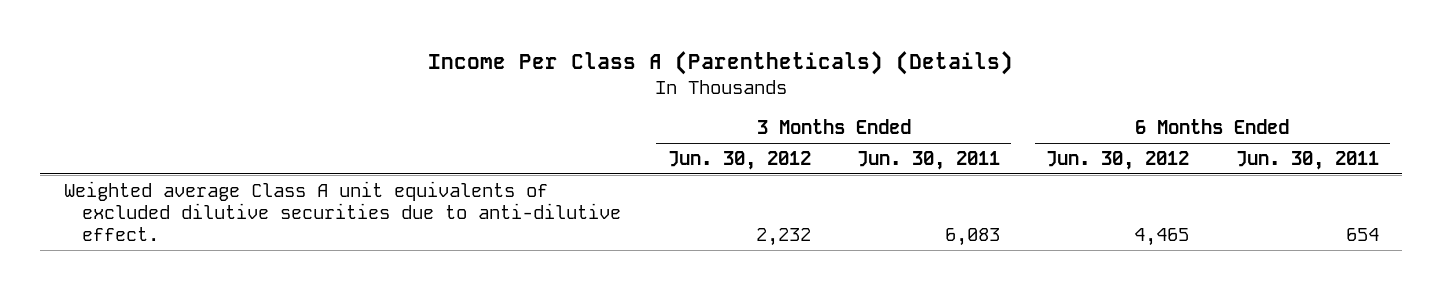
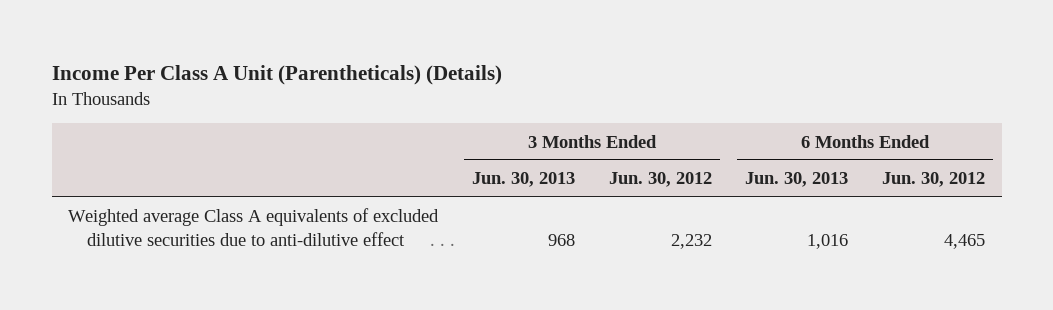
[428,51,1014,76] Income Per Class A (Parentheticals) (Details) -> [51,65,502,86] Income Per Class A Unit (Parentheticals) (Details)
[856,151,1000,171] Jun. 30, 2011 -> none
[1235,151,1379,171] Jun. 30, 2011 -> none
none -> [472,172,576,188] Jun. 30, 2013
none -> [745,172,849,188] Jun. 30, 2013
[63,180,622,242] Weighted average Class A unit equivalents of excluded dilutive securities due to anti-dilutive effect. -> [68,208,440,246] Weighted average Class A equivalents of excluded dilutive securities due to anti-dilutive effect

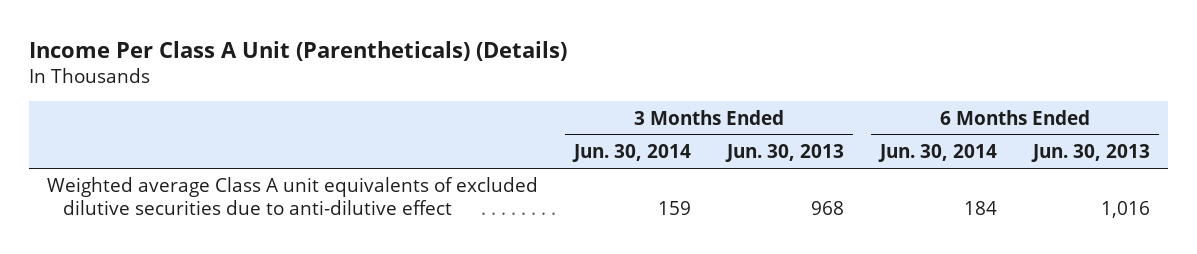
[608,172,712,188] Jun. 30, 2012 -> none
[881,172,985,188] Jun. 30, 2012 -> none
none -> [571,144,691,163] Jun. 30, 2014
none -> [877,144,997,163] Jun. 30, 2014
[68,208,440,246] Weighted average Class A equivalents of excluded dilutive securities due to anti-dilutive effect -> [46,177,538,216] Weighted average Class A unit equivalents of excluded dilutive securities due to anti-dilutive effect

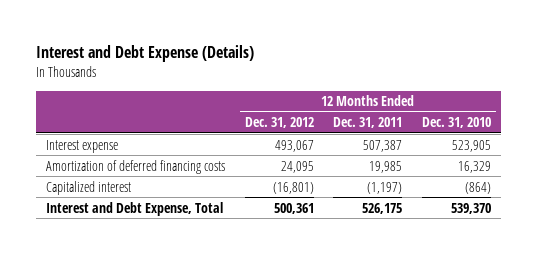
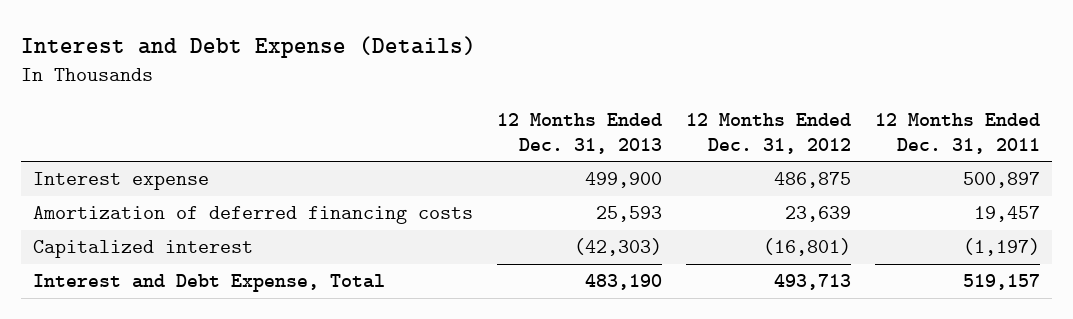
[422,117,492,129] Dec. 31, 2010 -> none
none -> [496,112,662,155] 12 Months Ended Dec. 31, 2013
[274,139,314,152] 493,067 -> [774,172,852,189] 486,875
[363,139,403,152] 507,387 -> [963,172,1041,189] 500,897
[280,160,314,173] 24,095 -> [785,206,852,223] 23,639
[369,160,403,173] 19,985 -> [974,206,1041,223] 19,457
[273,202,314,214] 500,361 -> [774,274,852,291] 493,713
[362,202,403,214] 526,175 -> [963,274,1041,291] 519,157

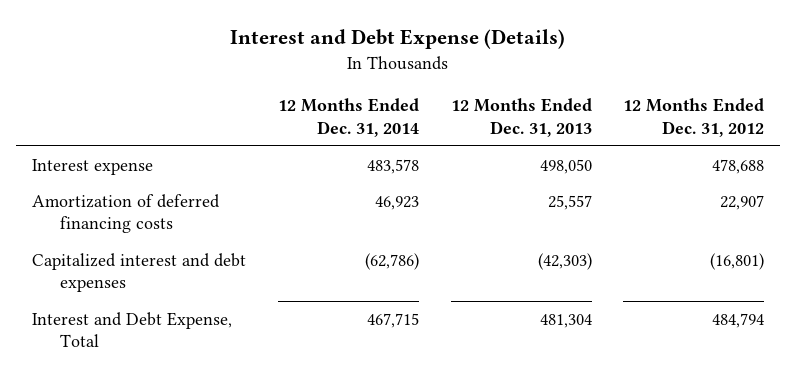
[875,112,1041,155] 12 Months Ended Dec. 31, 2011 -> none
none -> [277,98,419,137] 12 Months Ended Dec. 31, 2014
[584,172,662,189] 499,900 -> [539,159,592,175] 498,050
[774,172,852,189] 486,875 -> [712,159,765,175] 478,688
[595,206,662,223] 25,593 -> [547,195,592,211] 25,557
[785,206,852,223] 23,639 -> [720,195,765,211] 22,907
[32,240,253,259] Capitalized interest -> [32,253,247,293] Capitalized interest and debt expenses
[584,274,662,291] 483,190 -> [539,314,592,329] 481,304
[774,274,852,291] 493,713 -> [712,313,765,329] 484,794

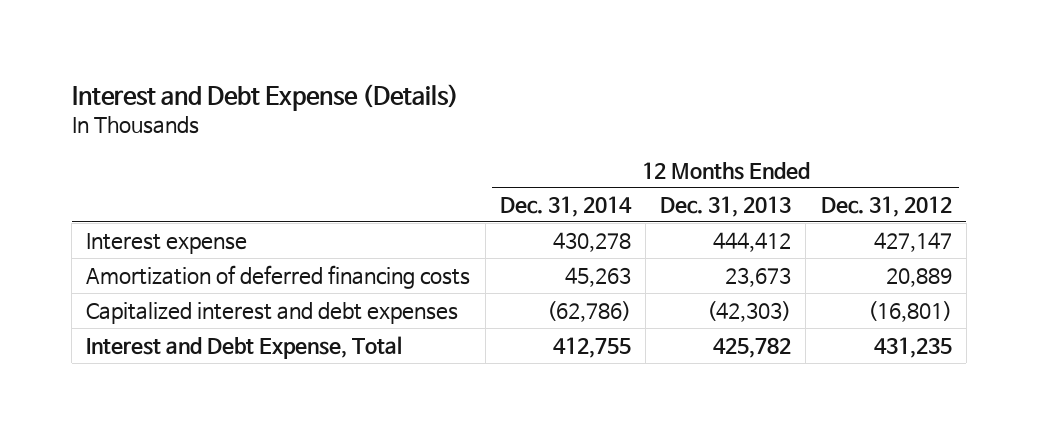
[366,159,419,175] 483,578 -> [552,231,631,252] 430,278
[539,159,592,175] 498,050 -> [713,231,792,252] 444,412
[712,159,765,175] 478,688 -> [873,231,952,252] 427,147
[374,196,419,211] 46,923 -> [564,266,631,287] 45,263
[547,195,592,211] 25,557 -> [725,266,792,287] 23,673
[720,195,765,211] 22,907 -> [885,267,952,287] 20,889
[366,313,419,329] 467,715 -> [552,336,631,358] 412,755
[539,314,592,329] 481,304 -> [713,336,792,358] 425,782
[712,313,765,329] 484,794 -> [873,336,952,358] 431,235

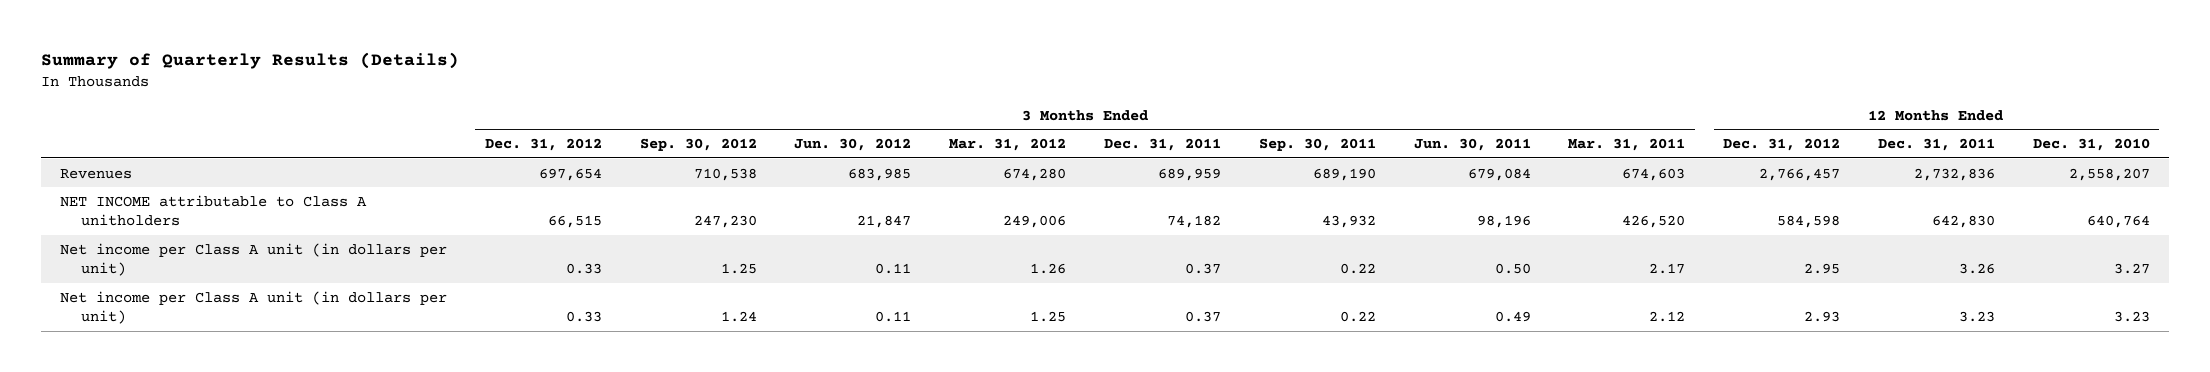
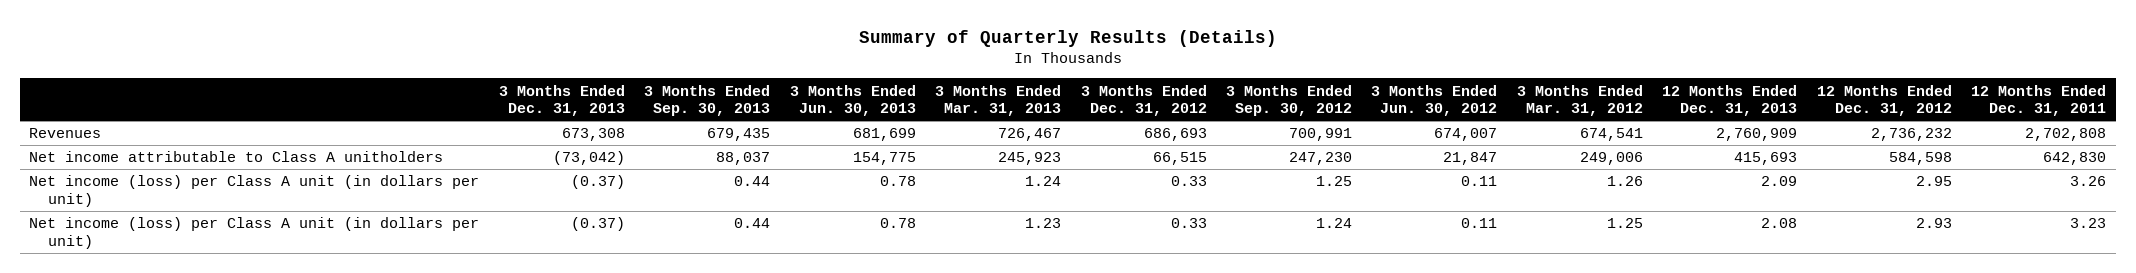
[1103,138,1221,152] Dec. 31, 2011 -> none
[1258,138,1376,152] Sep. 30, 2011 -> none
[1413,138,1531,152] Jun. 30, 2011 -> none
[1568,138,1686,152] Mar. 31, 2011 -> none
[2032,138,2150,152] Dec. 31, 2010 -> none
none -> [498,84,625,117] 3 Months Ended Dec. 31, 2013
none -> [644,84,771,117] 3 Months Ended Sep. 30, 2013
none -> [789,84,916,117] 3 Months Ended Jun. 30, 2013
none -> [935,84,1062,117] 3 Months Ended Mar. 31, 2013
none -> [1662,84,1798,117] 12 Months Ended Dec. 31, 2013
[538,167,602,181] 697,654 -> [1143,128,1207,142] 686,693
[693,167,757,181] 710,538 -> [1289,128,1353,142] 700,991
[848,167,912,181] 683,985 -> [1434,128,1498,142] 674,007
[1003,167,1067,181] 674,280 -> [1579,128,1643,142] 674,541
[1759,167,1841,181] 2,766,457 -> [1870,128,1952,142] 2,736,232
[1913,167,1995,181] 2,732,836 -> [2025,128,2107,142] 2,702,808
[59,194,367,227] NET INCOME attributable to Class A unitholders -> [29,151,444,163] Net income attributable to Class A unitholders
[59,242,447,277] Net income per Class A unit (in dollars per unit) -> [29,175,480,207] Net income (loss) per Class A unit (in dollars per unit)
[59,290,447,325] Net income per Class A unit (in dollars per unit) -> [29,217,480,249] Net income (loss) per Class A unit (in dollars per unit)

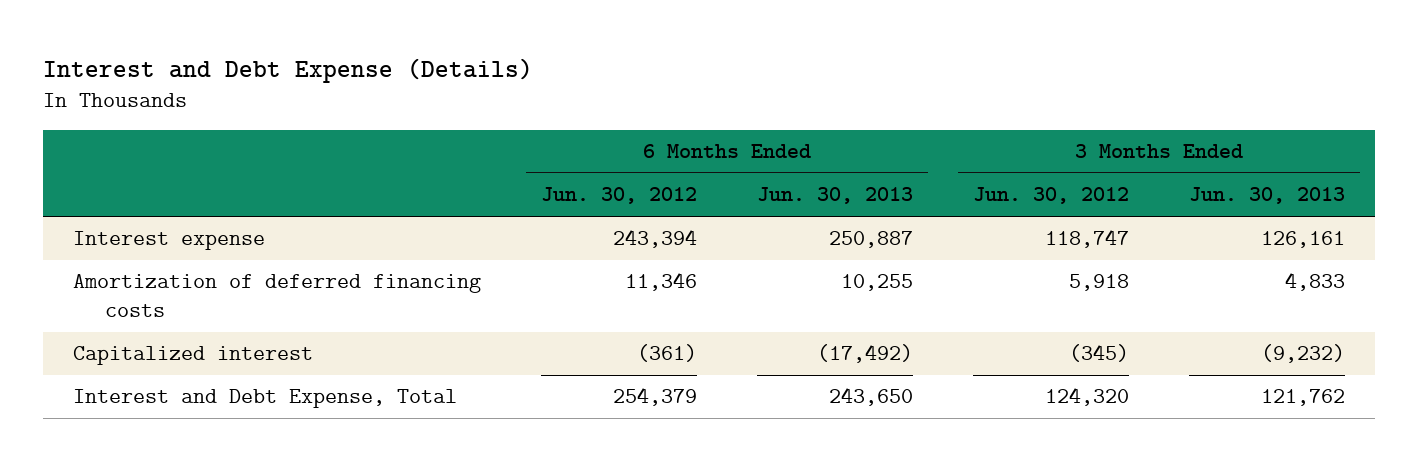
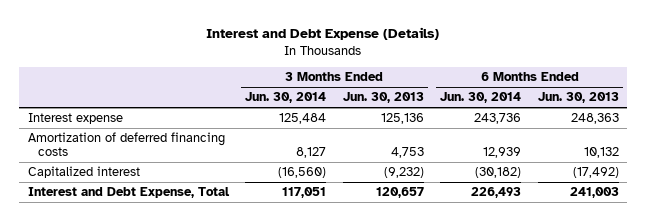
[540,187,697,205] Jun. 30, 2012 -> none
[972,187,1129,205] Jun. 30, 2012 -> none
none -> [245,92,327,104] Jun. 30, 2014
none -> [440,92,522,104] Jun. 30, 2014
[828,231,913,249] 250,887 -> [571,113,620,125] 248,363
[1260,231,1345,249] 126,161 -> [380,113,424,125] 125,136
[840,274,913,292] 10,255 -> [584,147,620,159] 10,132
[1284,272,1345,292] 4,833 -> [390,147,424,159] 4,753
[828,387,913,407] 243,650 -> [570,187,620,199] 241,003
[1260,389,1345,407] 121,762 -> [375,187,424,199] 120,657

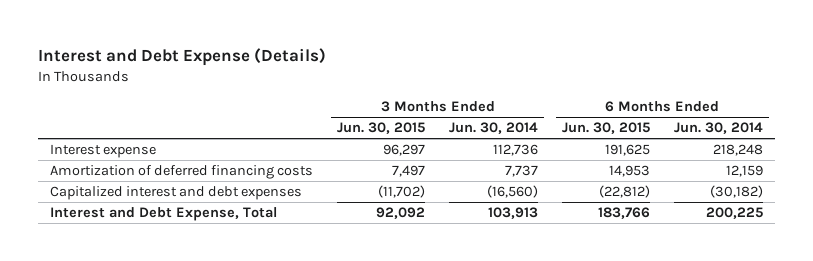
[342,92,424,104] Jun. 30, 2013 -> none
[538,92,620,104] Jun. 30, 2013 -> none
none -> [337,122,426,135] Jun. 30, 2015
none -> [562,122,651,135] Jun. 30, 2015
[279,113,327,125] 125,484 -> [493,144,539,157] 112,736
[474,113,522,125] 243,736 -> [712,144,763,157] 218,248
[296,147,327,159] 8,127 -> [505,165,539,178] 7,737
[483,147,522,159] 12,939 -> [725,165,763,178] 12,159
[27,166,140,179] Capitalized interest -> [50,186,303,201] Capitalized interest and debt expenses
[282,187,327,199] 117,051 -> [488,207,539,220] 103,913
[471,187,522,199] 226,493 -> [705,207,763,220] 200,225

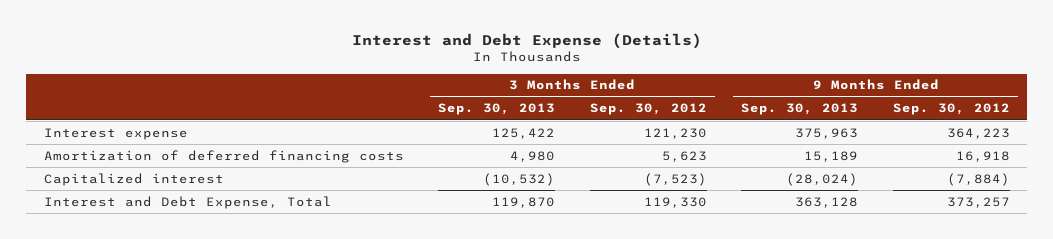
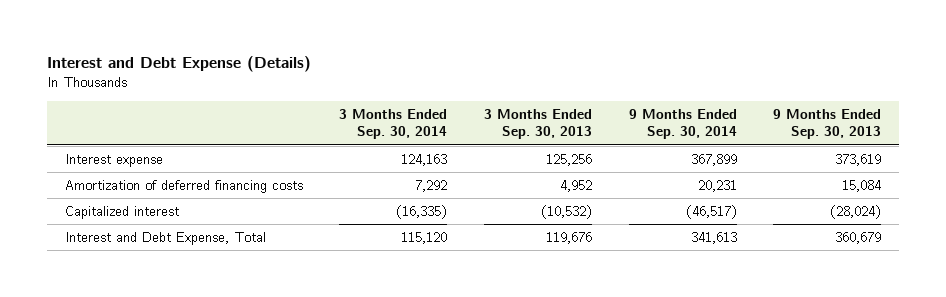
[589,103,707,116] Sep. 30, 2012 -> none
[892,103,1010,116] Sep. 30, 2012 -> none
none -> [339,109,448,140] 3 Months Ended Sep. 30, 2014
none -> [628,109,737,140] 9 Months Ended Sep. 30, 2014
[492,127,556,139] 125,422 -> [546,153,593,166] 125,256
[795,127,859,139] 375,963 -> [835,153,882,166] 373,619
[510,150,556,162] 4,980 -> [560,179,593,192] 4,952
[804,150,859,162] 15,189 -> [842,179,882,192] 15,084
[492,196,556,208] 119,870 -> [546,231,593,244] 119,676
[795,196,859,208] 363,128 -> [835,231,882,244] 360,679

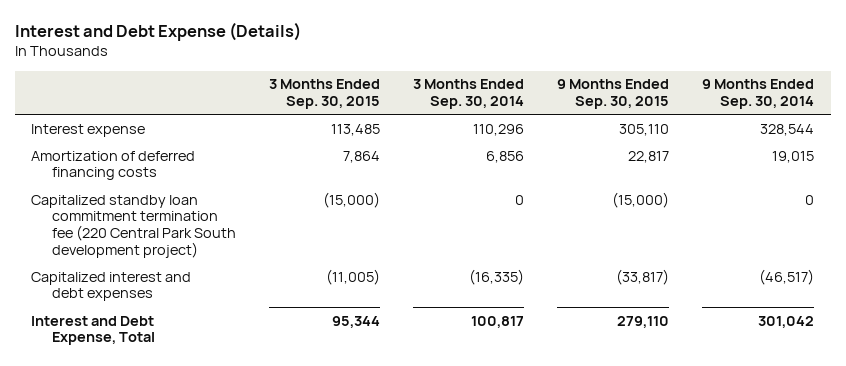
[484,109,593,140] 3 Months Ended Sep. 30, 2013 -> none
[773,109,882,140] 9 Months Ended Sep. 30, 2013 -> none
none -> [269,79,381,110] 3 Months Ended Sep. 30, 2015
none -> [557,79,670,110] 9 Months Ended Sep. 30, 2015
[401,153,448,166] 124,163 -> [473,123,525,136] 110,296
[690,153,737,166] 367,899 -> [760,123,815,136] 328,544
[415,179,448,192] 7,292 -> [486,150,525,163] 6,856
[697,179,737,192] 20,231 -> [772,150,815,163] 19,015
none -> [31,194,236,258] Capitalized standby loan commitment termination fee (220 Central Park South development project)
[64,205,179,219] Capitalized interest -> [31,271,192,302] Capitalized interest and debt expenses
[401,231,448,244] 115,120 -> [471,315,525,328] 100,817
[690,231,737,244] 341,613 -> [758,315,815,328] 301,042

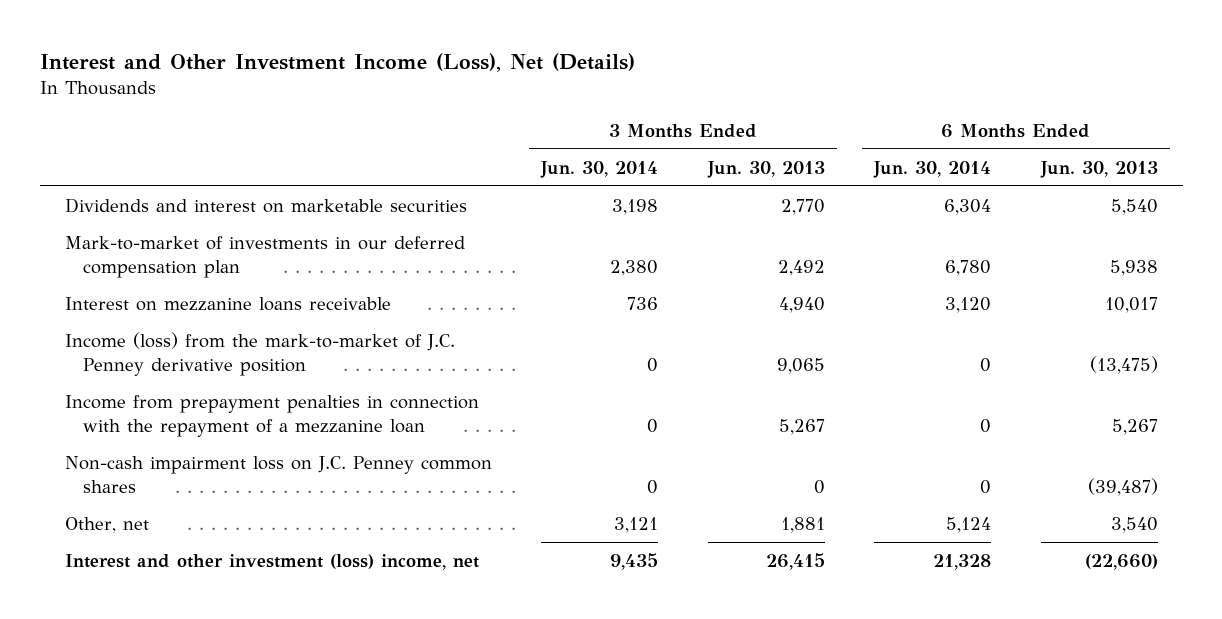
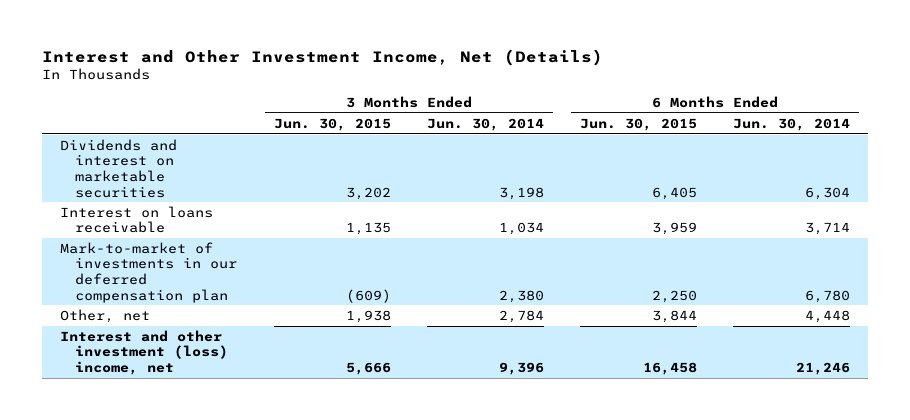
[39,52,635,72] Interest and Other Investment Income (Loss), Net (Details) -> [42,48,604,66] Interest and Other Investment Income, Net (Details)
[706,160,825,178] Jun. 30, 2013 -> none
[1039,160,1158,178] Jun. 30, 2013 -> none
none -> [273,117,391,131] Jun. 30, 2015
none -> [579,117,697,131] Jun. 30, 2015
none -> [60,205,214,234] Interest on loans receivable
[64,296,391,311] Interest on mezzanine loans receivable -> none
[64,331,455,376] Income (loss) from the mark-to-market of J.C. Penney derivative position -> none
[64,394,479,437] Income from prepayment penalties in connection with the repayment of a mezzanine loan -> none
[64,455,492,493] Non-cash impairment loss on J.C. Penney common shares -> none
[614,516,659,533] 3,121 -> [498,309,544,323] 2,784
[946,516,992,533] 5,124 -> [804,309,850,323] 4,448
[610,552,659,570] 9,435 -> [498,362,544,376] 9,396
[933,553,992,570] 21,328 -> [795,362,850,376] 21,246

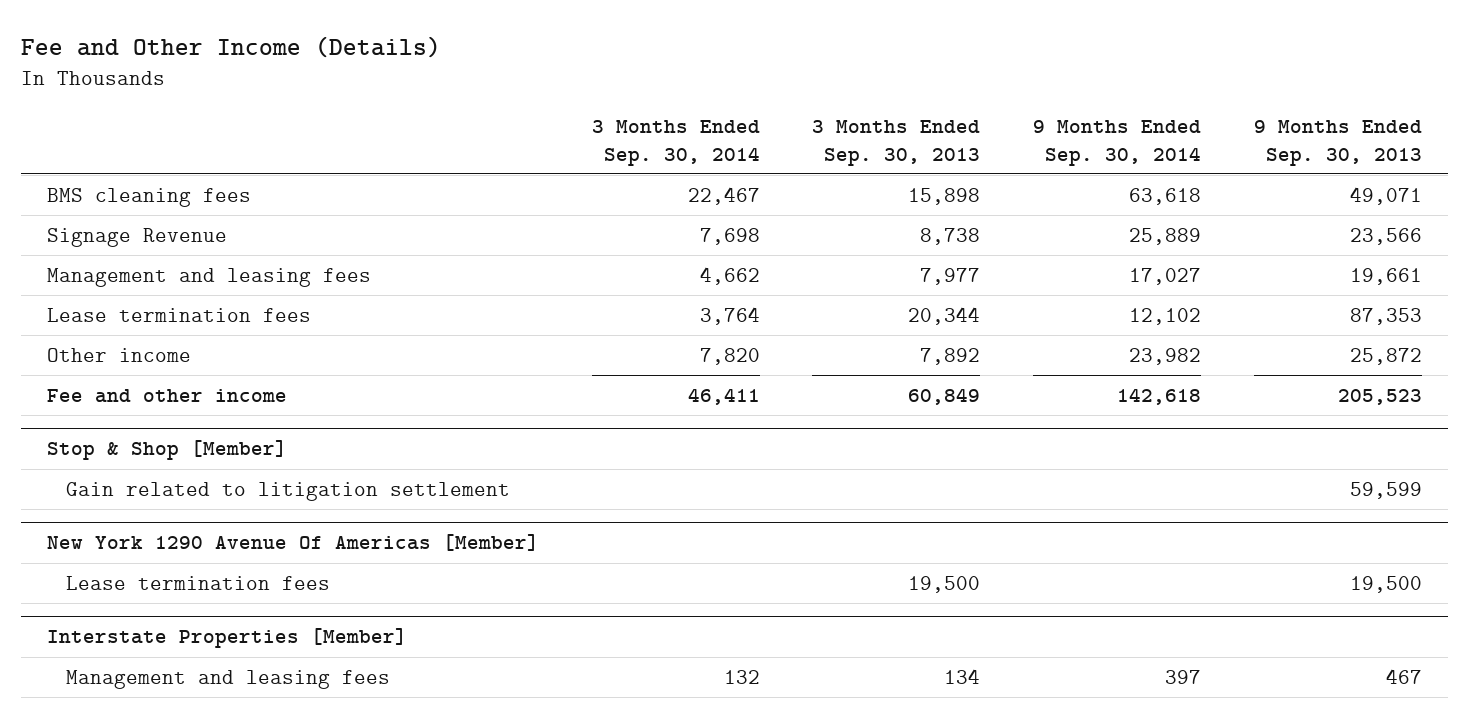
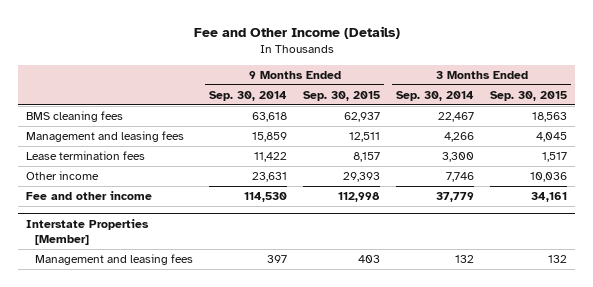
[812,120,981,166] 3 Months Ended Sep. 30, 2013 -> none
[1253,120,1422,166] 9 Months Ended Sep. 30, 2013 -> none
none -> [303,90,381,101] Sep. 30, 2015
none -> [490,90,568,101] Sep. 30, 2015
[47,227,228,247] Signage Revenue -> none
[47,440,288,461] Stop & Shop [Member] -> none
[65,481,510,501] Gain related to litigation settlement -> none
[47,534,540,552] New York 1290 Avenue Of Americas [Member] -> none
[65,575,330,590] Lease termination fees -> none
[699,266,760,285] 4,662 -> [444,131,475,142] 4,266
[1129,267,1202,285] 17,027 -> [252,131,288,142] 15,859
[699,306,760,325] 3,764 -> [442,151,475,162] 3,300
[1129,307,1202,325] 12,102 -> [254,151,288,162] 11,422
[699,347,760,365] 7,820 -> [446,171,475,182] 7,746
[1129,347,1202,365] 23,982 -> [252,171,288,182] 23,631
[687,387,760,405] 46,411 -> [436,191,475,202] 37,779
[1117,387,1202,405] 142,618 -> [244,191,288,202] 114,530

